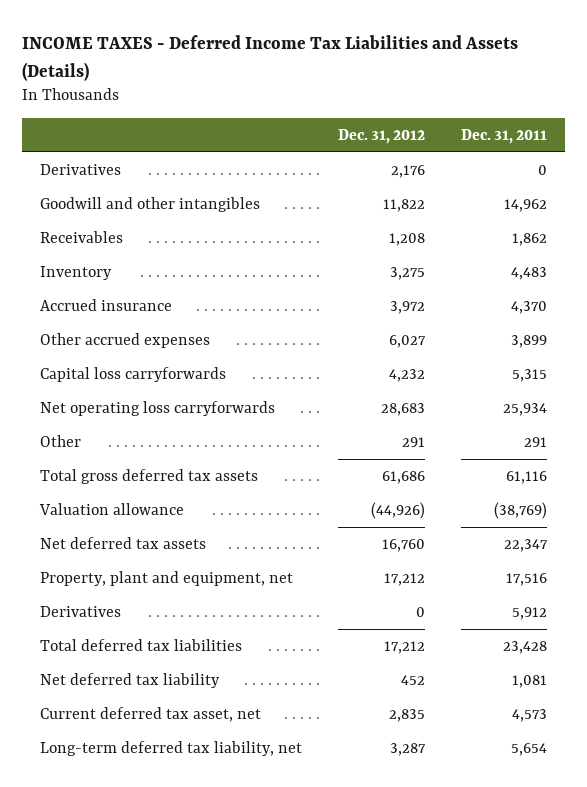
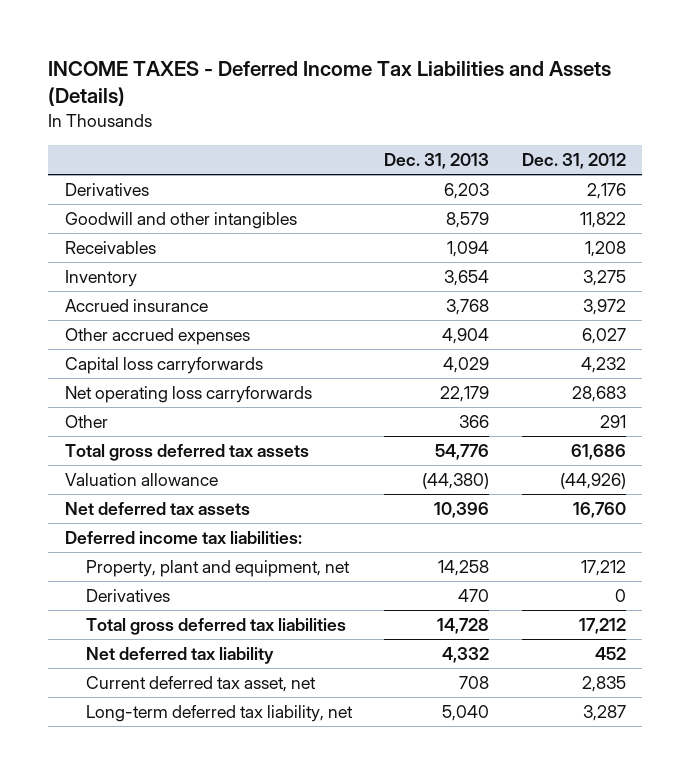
[461,128,548,144] Dec. 31, 2011 -> none
none -> [384,153,490,170] Dec. 31, 2013
none -> [64,531,302,545] Deferred income tax liabilities:
[40,638,243,651] Total deferred tax liabilities -> [86,618,347,636] Total gross deferred tax liabilities

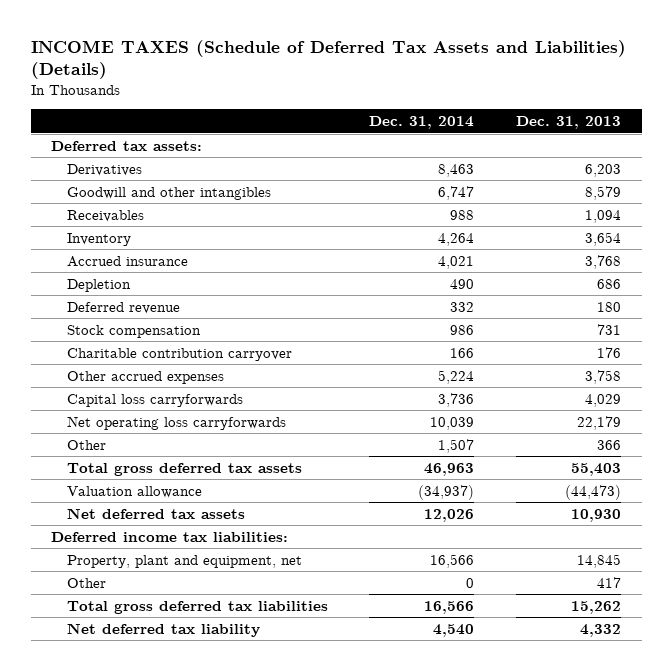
[48,60,612,107] INCOME TAXES - Deferred Income Tax Liabilities and Assets (Details) -> [30,40,626,80] INCOME TAXES (Schedule of Deferred Tax Assets and Liabilities) (Details)
[521,153,626,170] Dec. 31, 2012 -> none
none -> [369,115,475,129] Dec. 31, 2014
none -> [51,140,203,151] Deferred tax assets:
none -> [66,278,131,292] Depletion
none -> [66,301,180,314] Deferred revenue
none -> [66,324,201,338] Stock compensation
none -> [66,347,292,361] Charitable contribution carryover
[442,328,490,345] 4,904 -> [584,369,621,384] 3,758
[435,444,490,461] 54,776 -> [570,462,621,476] 55,403
[422,473,490,490] (44,380) -> [564,484,621,500] (44,473)
[434,502,490,519] 10,396 -> [570,508,621,522] 10,930
[86,589,171,603] Derivatives -> none
[438,560,490,577] 14,258 -> [576,553,621,568] 14,845
none -> [66,577,106,588] Other
[437,618,490,635] 14,728 -> [570,600,621,614] 15,262
[86,676,317,693] Current deferred tax asset, net -> none
[86,705,354,723] Long-term deferred tax liability, net -> none

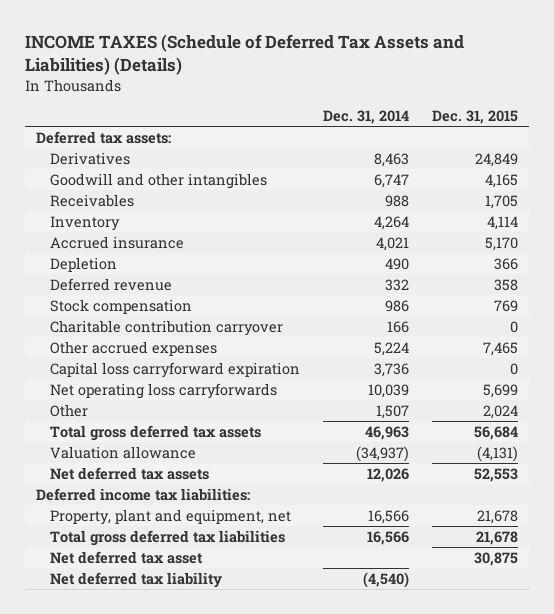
[515,115,621,129] Dec. 31, 2013 -> none
none -> [431,110,518,125] Dec. 31, 2015
[66,393,243,407] Capital loss carryforwards -> [50,361,301,378] Capital loss carryforward expiration
[66,577,106,588] Other -> none
none -> [50,550,204,564] Net deferred tax asset
[433,623,475,637] 4,540 -> [362,571,409,588] (4,540)

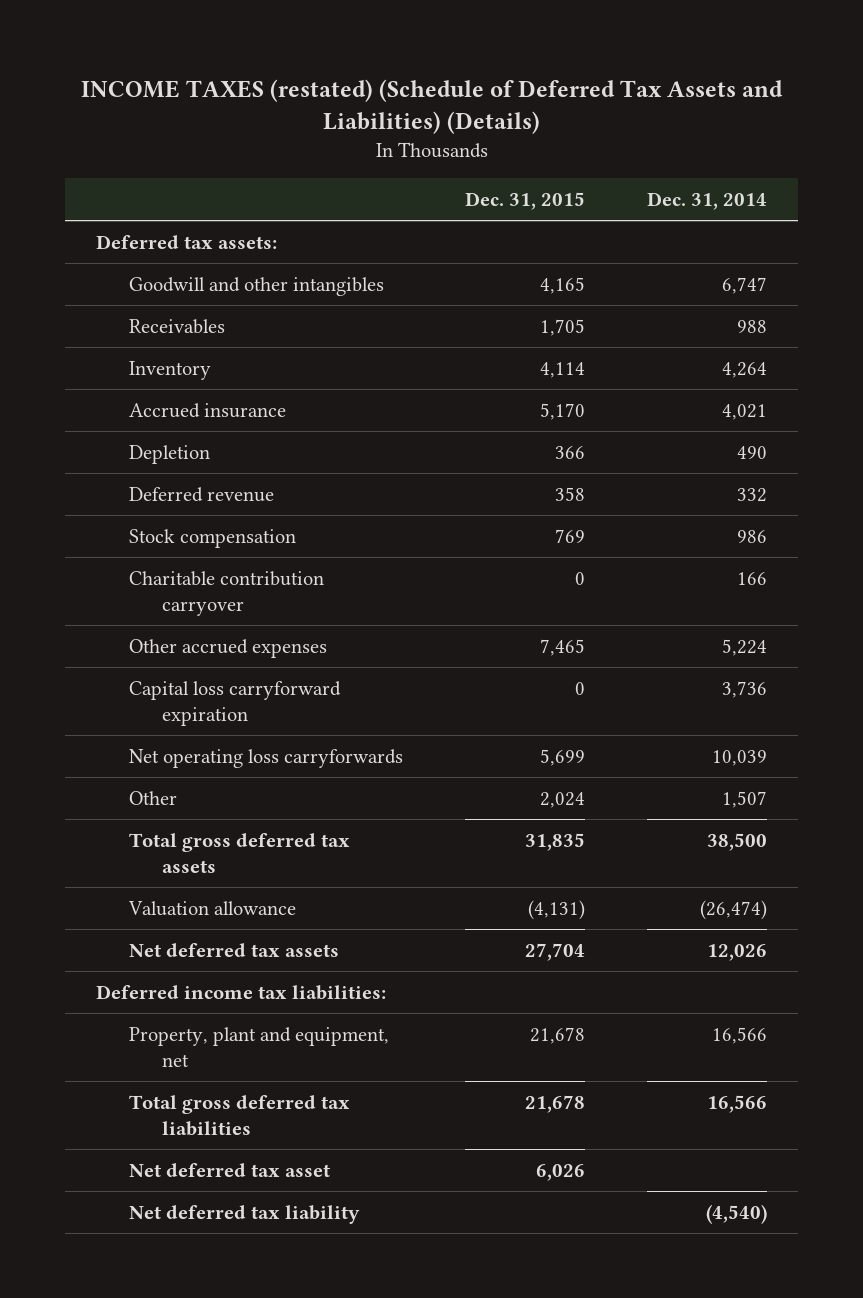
[24,33,464,75] INCOME TAXES (Schedule of Deferred Tax Assets and Liabilities) (Details) -> [80,79,783,135] INCOME TAXES (restated) (Schedule of Deferred Tax Assets and Liabilities) (Details)
[50,151,131,165] Derivatives -> none
[364,425,409,440] 46,963 -> [707,832,768,851] 38,500
[473,425,518,440] 56,684 -> [525,832,586,851] 31,835
[355,445,409,462] (34,937) -> [700,899,768,920] (26,474)
[473,467,518,482] 52,553 -> [525,942,586,961] 27,704
[473,551,518,566] 30,875 -> [536,1163,586,1181] 6,026

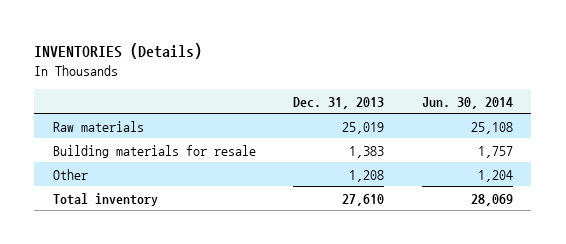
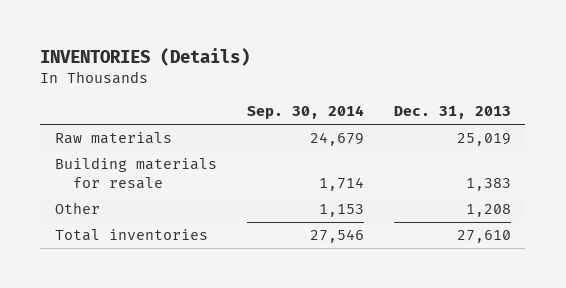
[421,96,513,109] Jun. 30, 2014 -> none
none -> [246,105,364,120] Sep. 30, 2014
[52,192,158,206] Total inventory -> [55,229,209,242] Total inventories

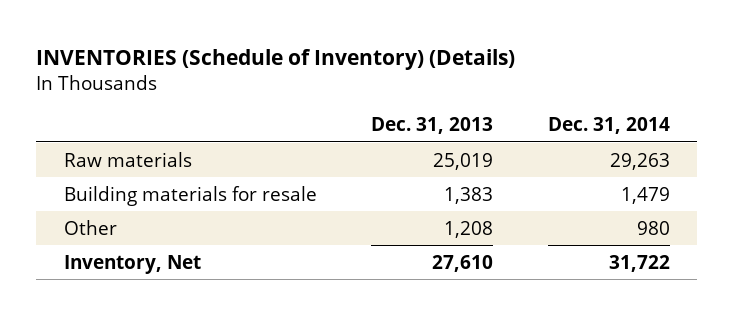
[40,48,251,67] INVENTORIES (Details) -> [36,48,516,70] INVENTORIES (Schedule of Inventory) (Details)
[246,105,364,120] Sep. 30, 2014 -> none
none -> [547,117,670,135] Dec. 31, 2014
[55,229,209,242] Total inventories -> [63,254,201,274] Inventory, Net

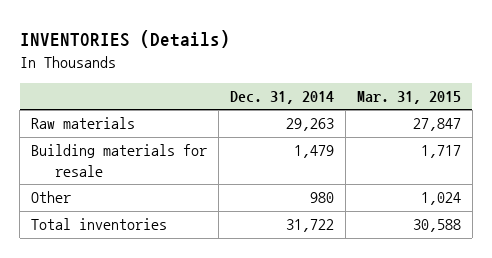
[36,48,516,70] INVENTORIES (Schedule of Inventory) (Details) -> [19,29,230,48] INVENTORIES (Details)
[371,117,494,135] Dec. 31, 2013 -> none
none -> [356,91,461,105] Mar. 31, 2015
[63,254,201,274] Inventory, Net -> [30,218,167,231] Total inventories

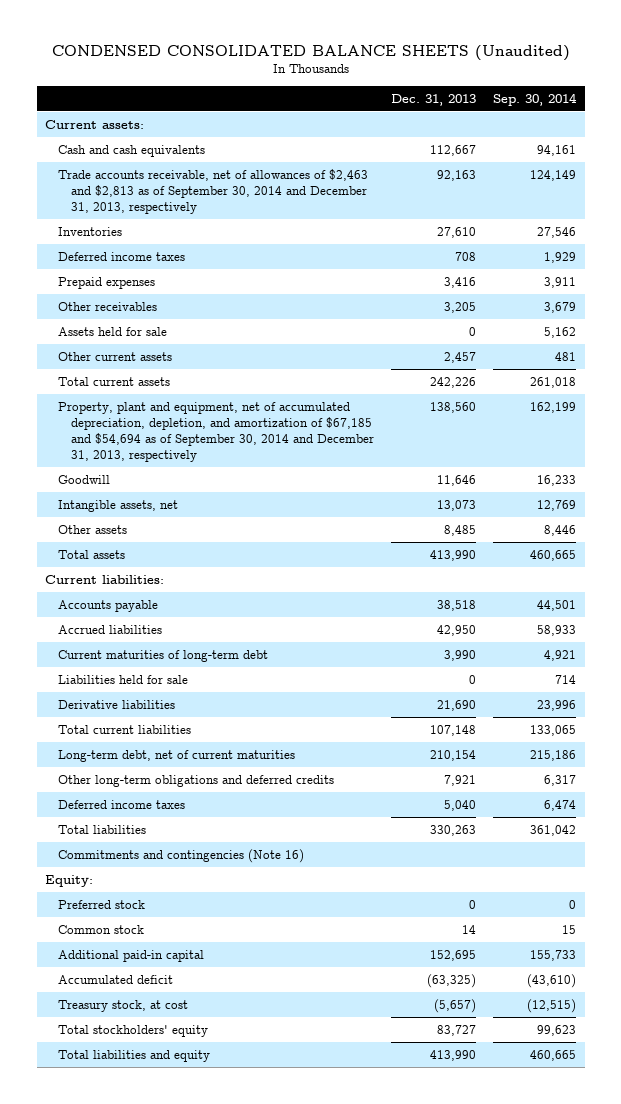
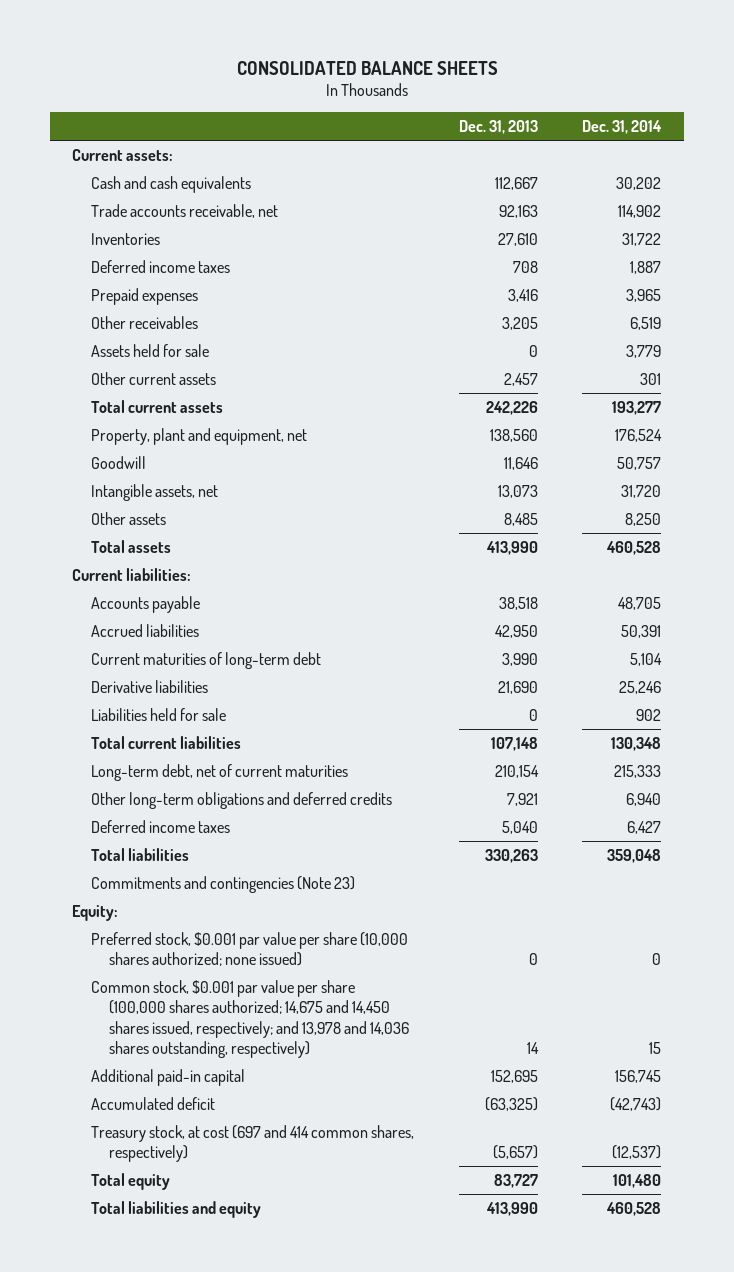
[51,45,570,62] CONDENSED CONSOLIDATED BALANCE SHEETS (Unaudited) -> [236,60,498,75] CONSOLIDATED BALANCE SHEETS
[493,92,578,106] Sep. 30, 2014 -> none
none -> [582,120,663,135] Dec. 31, 2014
[58,168,369,215] Trade accounts receivable, net of allowances of $2,463 and $2,813 as of September 30, 2014 and December 31, 2013, respectively -> [90,203,278,218] Trade accounts receivable, net
[58,401,375,463] Property, plant and equipment, net of accumulated depreciation, depletion, and amortization of $67,185 and $54,694 as of September 30, 2014 and December 31, 2013, respectively -> [90,427,307,445] Property, plant and equipment, net
[58,674,189,684] Liabilities held for sale -> [90,707,226,721] Liabilities held for sale
[58,848,305,863] Commitments and contingencies (Note 16) -> [90,875,355,893] Commitments and contingencies (Note 23)
[58,899,146,909] Preferred stock -> [90,931,408,967] Preferred stock, $0.001 par value per share (10,000 shares authorized; none issued)
[58,924,145,934] Common stock -> [90,979,409,1059] Common stock, $0.001 par value per share (100,000 shares authorized; 14,675 and 14,450 shares issued, respectively; and 13,978 and 14,036 shares outstanding, respectively)
[58,999,189,1012] Treasury stock, at cost -> [90,1124,414,1163] Treasury stock, at cost (697 and 414 common shares, respectively)
[58,1024,209,1037] Total stockholders' equity -> [90,1172,170,1190] Total equity

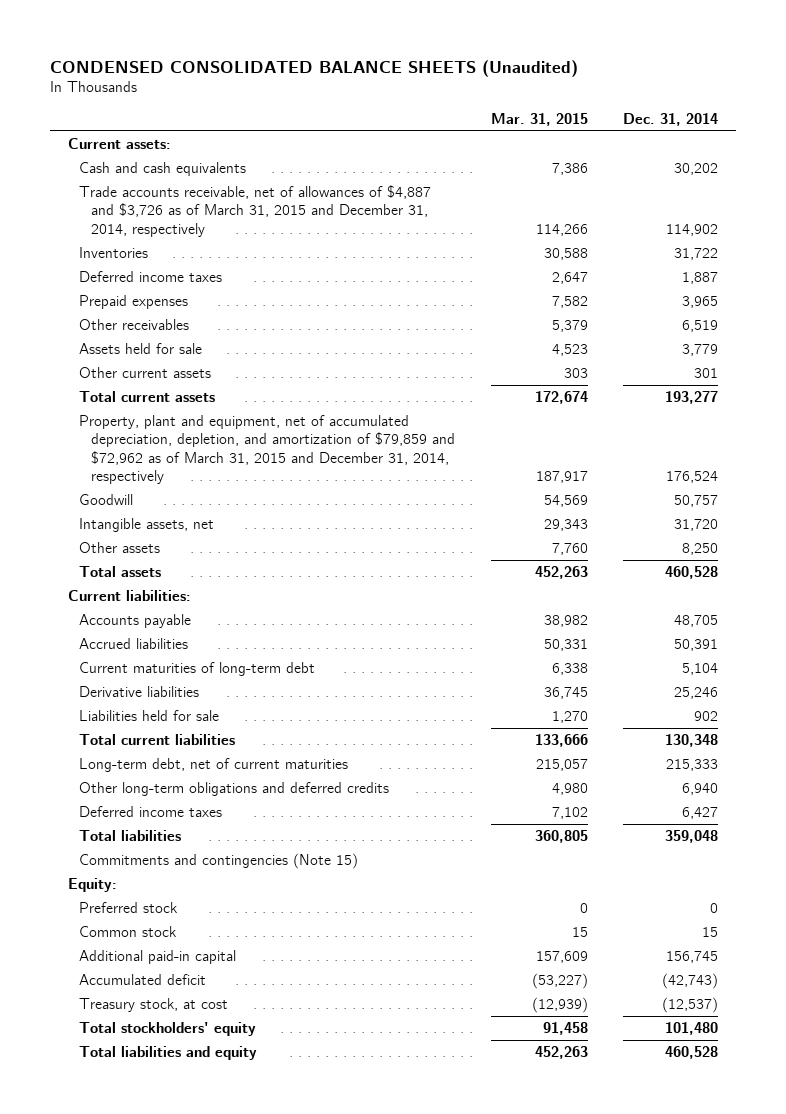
[236,60,498,75] CONSOLIDATED BALANCE SHEETS -> [50,59,579,77] CONDENSED CONSOLIDATED BALANCE SHEETS (Unaudited)
[458,120,538,135] Dec. 31, 2013 -> none
none -> [490,112,588,126] Mar. 31, 2015
[90,203,278,218] Trade accounts receivable, net -> [79,185,432,237] Trade accounts receivable, net of allowances of $4,887 and $3,726 as of March 31, 2015 and December 31, 2014, respectively
[90,427,307,445] Property, plant and equipment, net -> [79,415,456,485] Property, plant and equipment, net of accumulated depreciation, depletion, and amortization of $79,859 and $72,962 as of March 31, 2015 and December 31, 2014, respectively
[90,875,355,893] Commitments and contingencies (Note 23) -> [79,853,359,870] Commitments and contingencies (Note 15)
[90,931,408,967] Preferred stock, $0.001 par value per share (10,000 shares authorized; none issued) -> [79,902,179,914] Preferred stock
[90,979,409,1059] Common stock, $0.001 par value per share (100,000 shares authorized; 14,675 and 14,450 shares issued, respectively; and 13,978 and 14,036 shares outstanding, respectively) -> [79,926,178,938] Common stock
[90,1124,414,1163] Treasury stock, at cost (697 and 414 common shares, respectively) -> [79,998,229,1013] Treasury stock, at cost
[90,1172,170,1190] Total equity -> [79,1022,257,1037] Total stockholders' equity

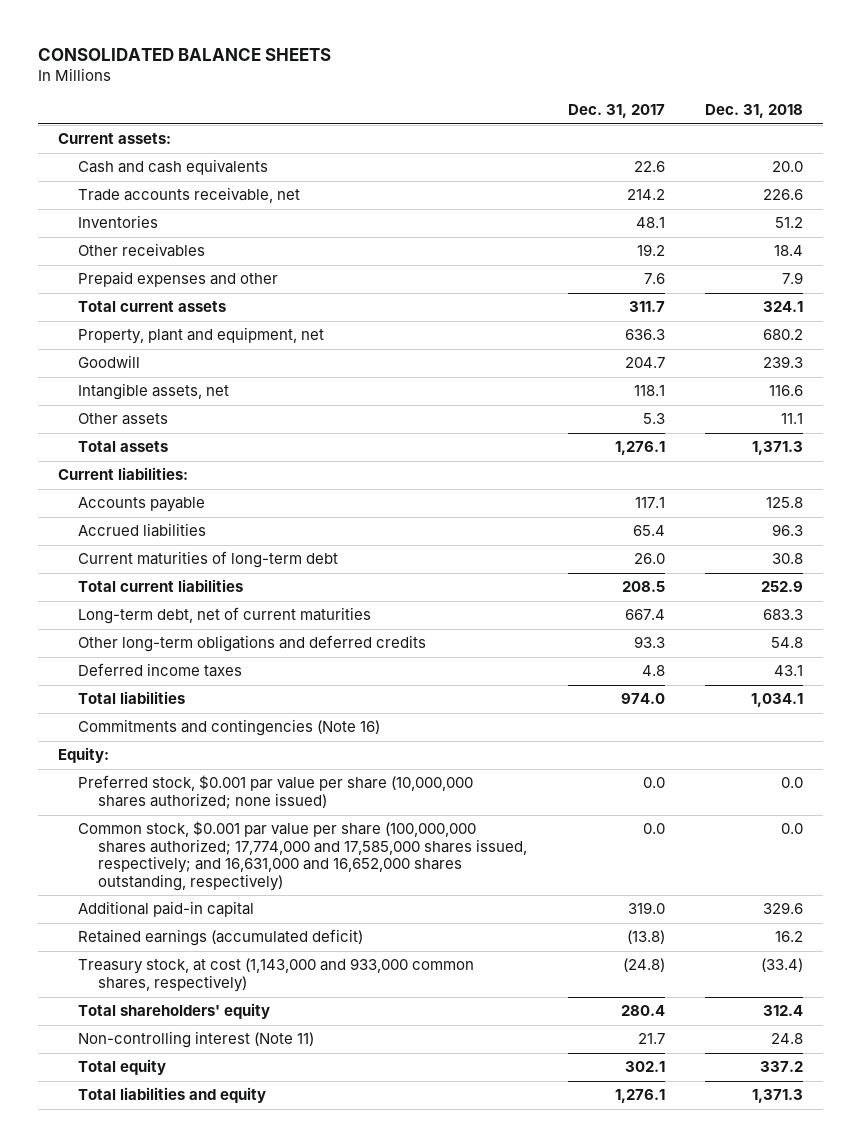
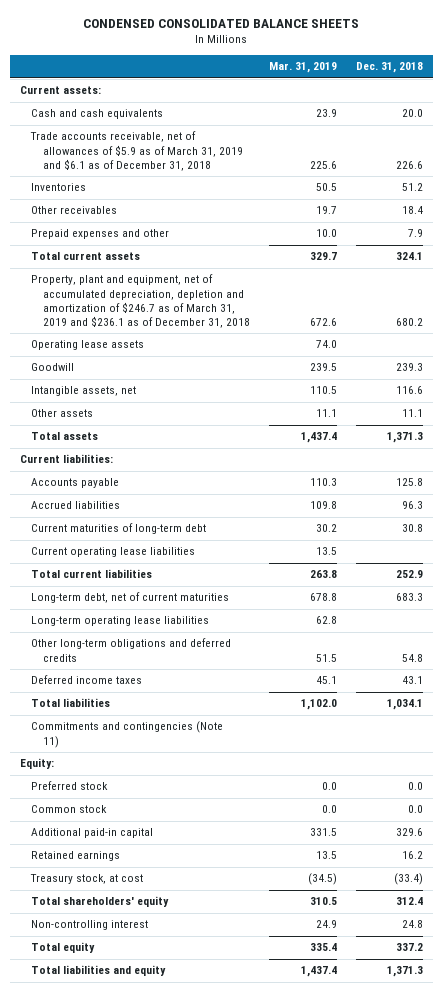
[38,48,332,62] CONSOLIDATED BALANCE SHEETS -> [83,18,360,28] CONDENSED CONSOLIDATED BALANCE SHEETS
[567,104,665,119] Dec. 31, 2017 -> none
none -> [269,62,338,74] Mar. 31, 2019
[78,187,301,204] Trade accounts receivable, net -> [30,131,243,171] Trade accounts receivable, net of allowances of $5.9 as of March 31, 2019 and $6.1 as of December 31, 2018
[78,327,325,345] Property, plant and equipment, net -> [31,274,250,328] Property, plant and equipment, net of accumulated depreciation, depletion and amortization of $246.7 as of March 31, 2019 and $236.1 as of December 31, 2018
none -> [31,340,145,351] Operating lease assets
none -> [31,547,196,558] Current operating lease liabilities
none -> [31,616,210,627] Long-term operating lease liabilities
[78,719,381,737] Commitments and contingencies (Note 16) -> [31,721,224,748] Commitments and contingencies (Note 11)
[78,775,474,809] Preferred stock, $0.001 par value per share (10,000,000 shares authorized; none issued) -> [31,781,109,791] Preferred stock
[78,821,528,891] Common stock, $0.001 par value per share (100,000,000 shares authorized; 17,774,000 and 17,585,000 shares issued, respectively; and 16,631,000 and 16,652,000 shares outstanding, respectively) -> [31,805,108,814] Common stock
[78,929,364,947] Retained earnings (accumulated deficit) -> [31,851,121,862] Retained earnings
[78,958,475,992] Treasury stock, at cost (1,143,000 and 933,000 common shares, respectively) -> [30,874,144,885] Treasury stock, at cost
[78,1031,315,1049] Non-controlling interest (Note 11) -> [31,920,149,931] Non-controlling interest

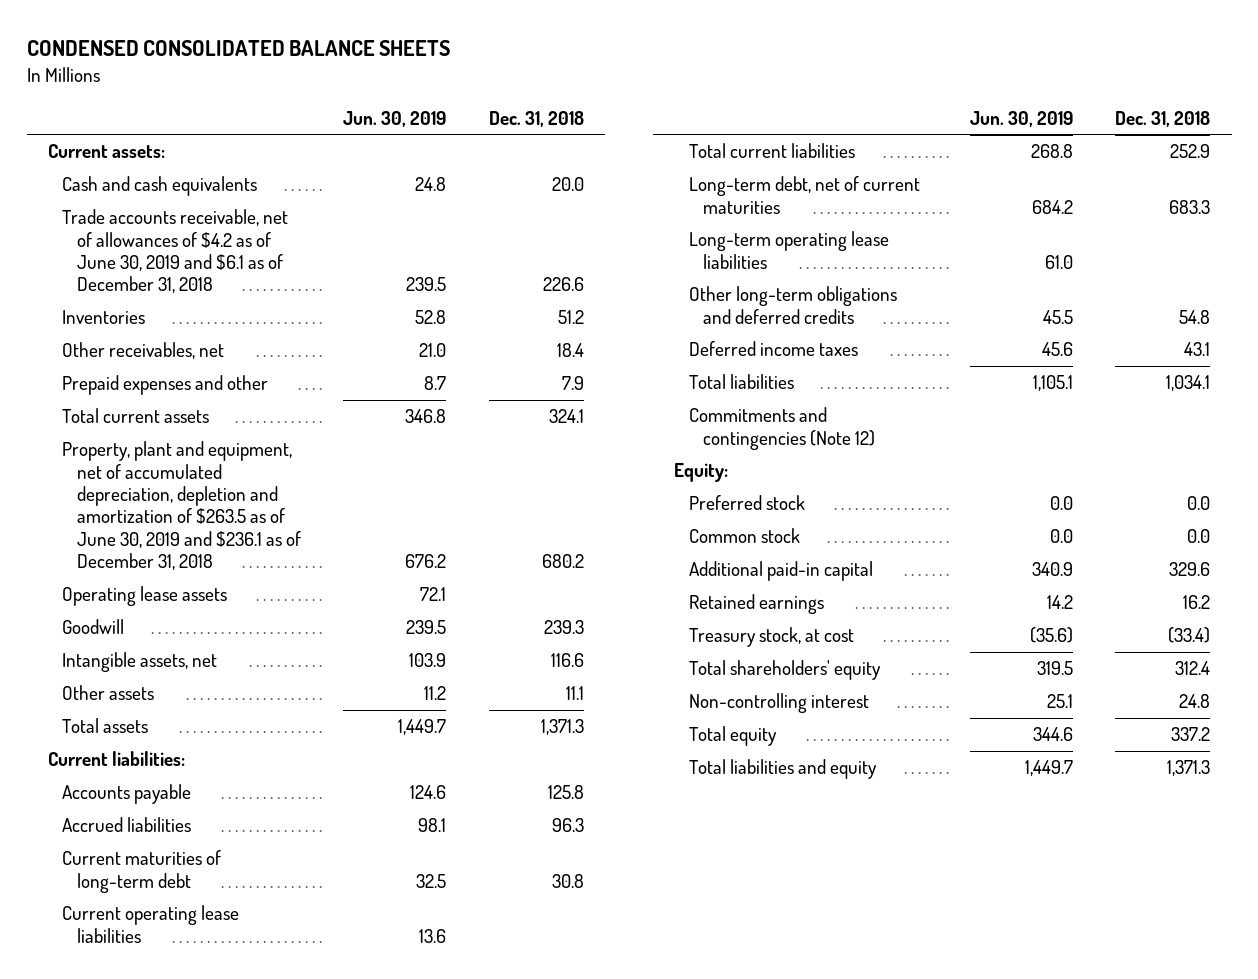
[269,62,338,74] Mar. 31, 2019 -> none
none -> [343,110,447,127] Jun. 30, 2019
[30,131,243,171] Trade accounts receivable, net of allowances of $5.9 as of March 31, 2019 and $6.1 as of December 31, 2018 -> [62,209,289,294] Trade accounts receivable, net of allowances of $4.2 as of June 30, 2019 and $6.1 as of December 31, 2018
[31,206,118,215] Other receivables -> [62,342,225,360] Other receivables, net
[31,274,250,328] Property, plant and equipment, net of accumulated depreciation, depletion and amortization of $246.7 as of March 31, 2019 and $236.1 as of December 31, 2018 -> [62,441,301,571] Property, plant and equipment, net of accumulated depreciation, depletion and amortization of $263.5 as of June 30, 2019 and $236.1 as of December 31, 2018
[31,721,224,748] Commitments and contingencies (Note 11) -> [688,407,876,450] Commitments and contingencies (Note 12)

